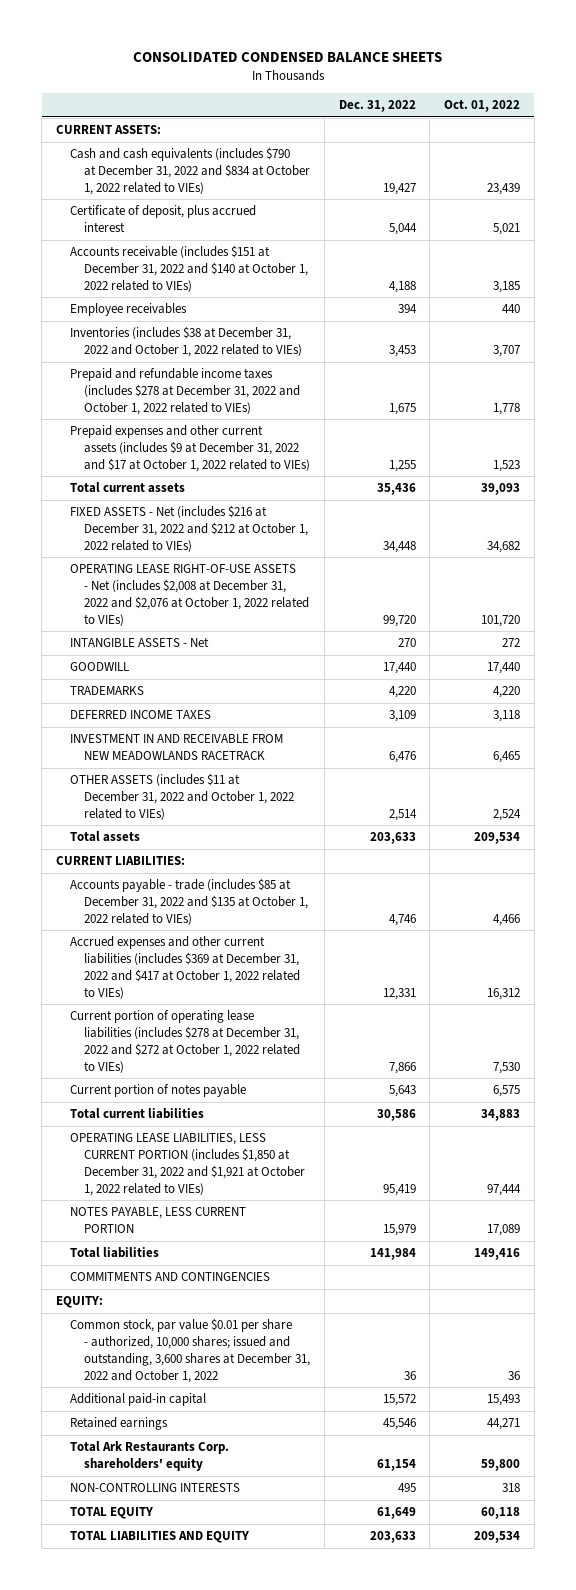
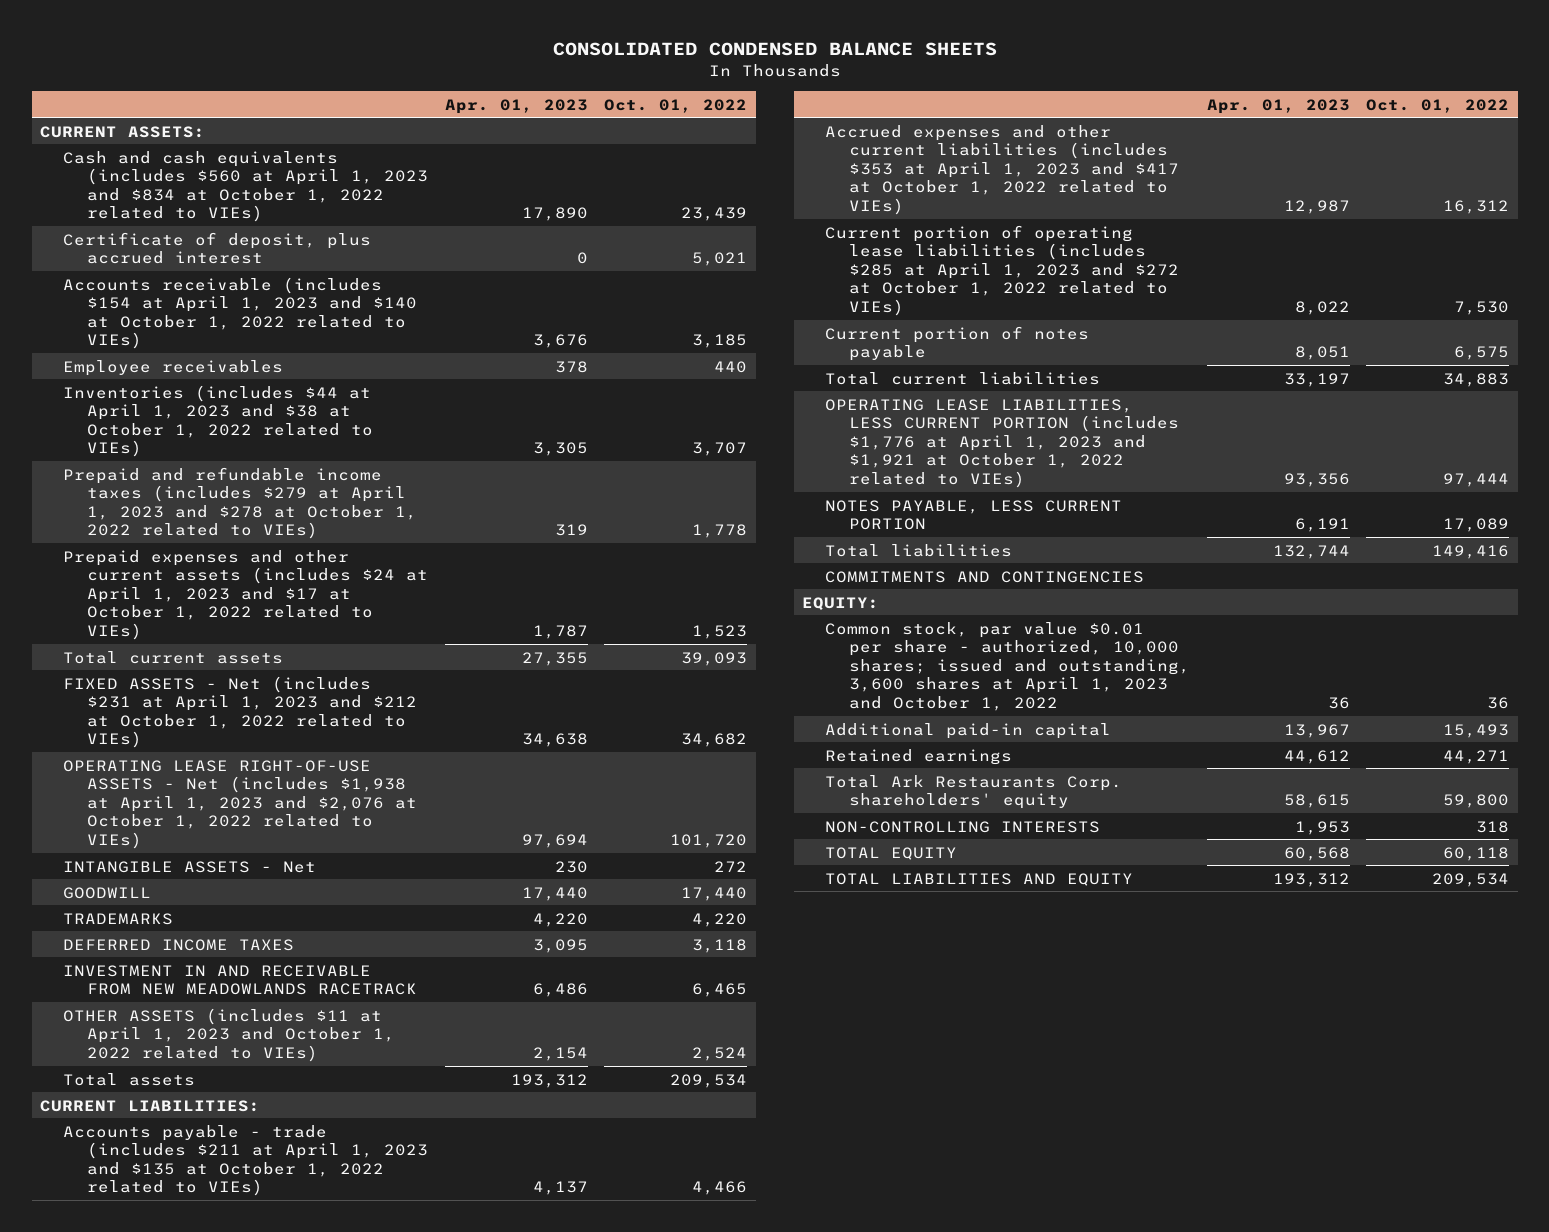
[338,100,416,113] Dec. 31, 2022 -> none
none -> [444,98,588,114] Apr. 01, 2023
[70,147,311,195] Cash and cash equivalents (includes $790 at December 31, 2022 and $834 at October 1, 2022 related to VIEs) -> [63,150,428,223] Cash and cash equivalents (includes $560 at April 1, 2023 and $834 at October 1, 2022 related to VIEs)
[70,245,309,292] Accounts receivable (includes $151 at December 31, 2022 and $140 at October 1, 2022 related to VIEs) -> [63,276,417,350] Accounts receivable (includes $154 at April 1, 2023 and $140 at October 1, 2022 related to VIEs)
[70,326,303,357] Inventories (includes $38 at December 31, 2022 and October 1, 2022 related to VIEs) -> [63,384,373,458] Inventories (includes $44 at April 1, 2023 and $38 at October 1, 2022 related to VIEs)
[70,368,301,415] Prepaid and refundable income taxes (includes $278 at December 31, 2022 and October 1, 2022 related to VIEs) -> [63,466,417,540] Prepaid and refundable income taxes (includes $279 at April 1, 2023 and $278 at October 1, 2022 related to VIEs)
[70,425,311,472] Prepaid expenses and other current assets (includes $9 at December 31, 2022 and $17 at October 1, 2022 related to VIEs) -> [63,549,428,640] Prepaid expenses and other current assets (includes $24 at April 1, 2023 and $17 at October 1, 2022 related to VIEs)
[70,505,309,552] FIXED ASSETS - Net (includes $216 at December 31, 2022 and $212 at October 1, 2022 related to VIEs) -> [63,675,417,749] FIXED ASSETS - Net (includes $231 at April 1, 2023 and $212 at October 1, 2022 related to VIEs)
[70,564,310,626] OPERATING LEASE RIGHT-OF-USE ASSETS - Net (includes $2,008 at December 31, 2022 and $2,076 at October 1, 2022 related to VIEs) -> [63,759,417,849] OPERATING LEASE RIGHT-OF-USE ASSETS - Net (includes $1,938 at April 1, 2023 and $2,076 at October 1, 2022 related to VIEs)
[70,773,295,820] OTHER ASSETS (includes $11 at December 31, 2022 and October 1, 2022 related to VIEs) -> [63,1007,395,1062] OTHER ASSETS (includes $11 at April 1, 2023 and October 1, 2022 related to VIEs)
[70,878,309,925] Accounts payable - trade (includes $85 at December 31, 2022 and $135 at October 1, 2022 related to VIEs) -> [63,1124,428,1197] Accounts payable - trade (includes $211 at April 1, 2023 and $135 at October 1, 2022 related to VIEs)
[70,936,301,999] Accrued expenses and other current liabilities (includes $369 at December 31, 2022 and $417 at October 1, 2022 related to VIEs) -> [825,124,1179,215] Accrued expenses and other current liabilities (includes $353 at April 1, 2023 and $417 at October 1, 2022 related to VIEs)
[70,1010,301,1073] Current portion of operating lease liabilities (includes $278 at December 31, 2022 and $272 at October 1, 2022 related to VIEs) -> [825,224,1179,316] Current portion of operating lease liabilities (includes $285 at April 1, 2023 and $272 at October 1, 2022 related to VIEs)
[70,1133,306,1196] OPERATING LEASE LIABILITIES, LESS CURRENT PORTION (includes $1,850 at December 31, 2022 and $1,921 at October 1, 2022 related to VIEs) -> [825,398,1179,488] OPERATING LEASE LIABILITIES, LESS CURRENT PORTION (includes $1,776 at April 1, 2023 and $1,921 at October 1, 2022 related to VIEs)
[70,1318,311,1383] Common stock, par value $0.01 per share - authorized, 10,000 shares; issued and outstanding, 3,600 shares at December 31, 2022 and October 1, 2022 -> [825,621,1190,711] Common stock, par value $0.01 per share - authorized, 10,000 shares; issued and outstanding, 3,600 shares at April 1, 2023 and October 1, 2022

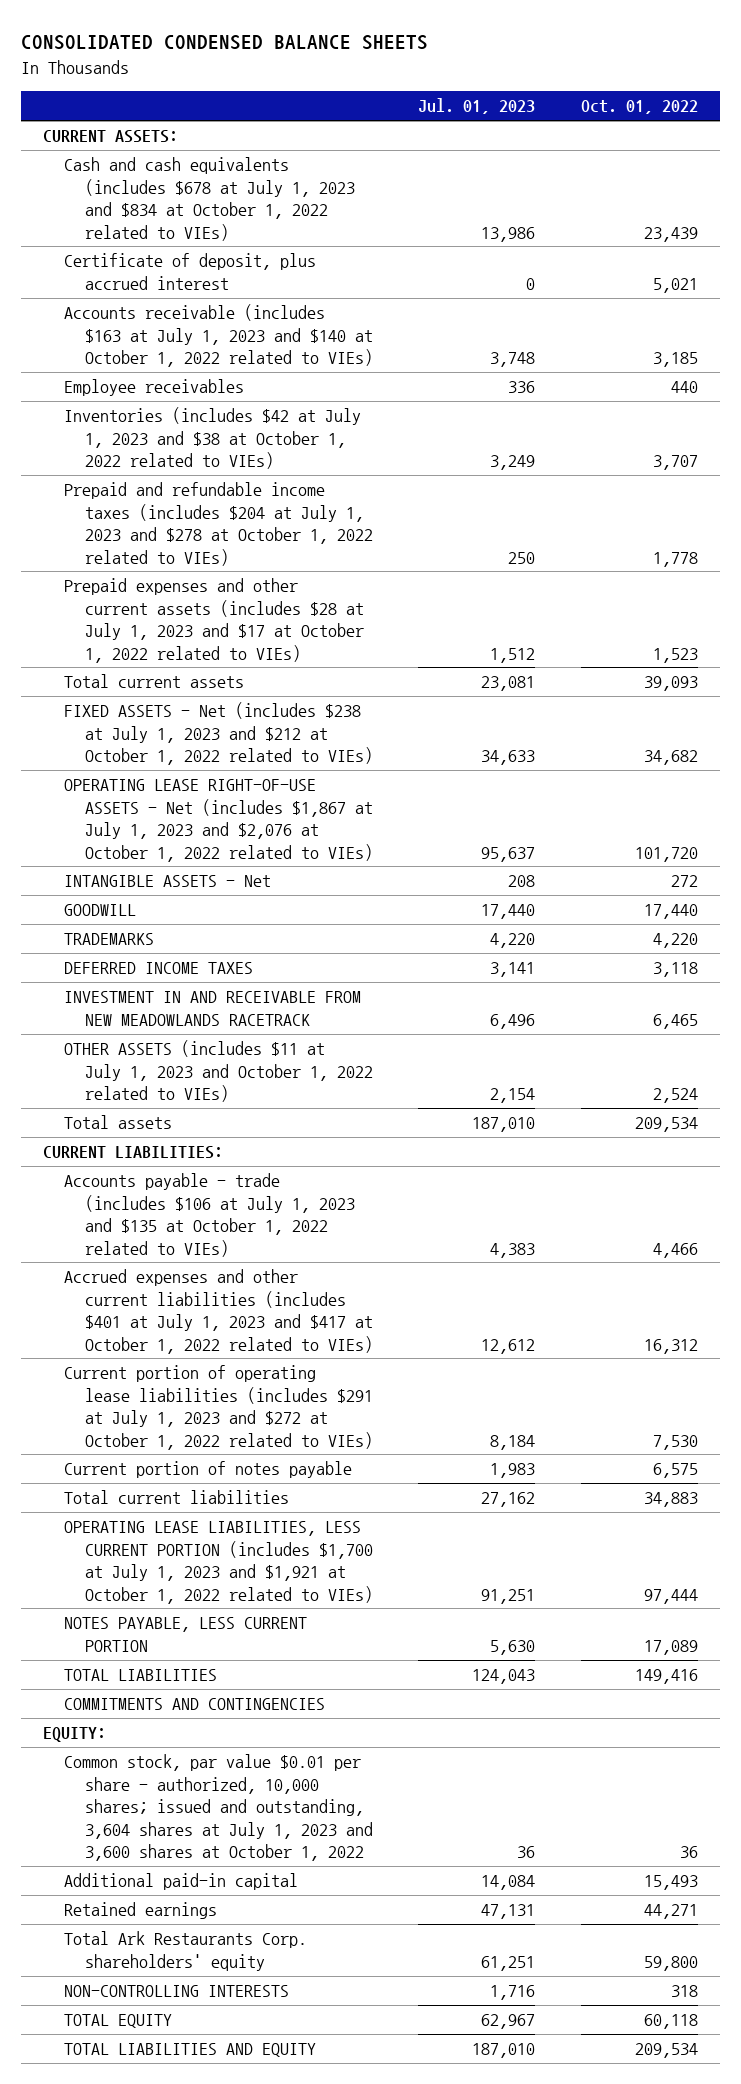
[444,98,588,114] Apr. 01, 2023 -> none
none -> [418,98,536,115] Jul. 01, 2023
[63,150,428,223] Cash and cash equivalents (includes $560 at April 1, 2023 and $834 at October 1, 2022 related to VIEs) -> [64,157,356,241] Cash and cash equivalents (includes $678 at July 1, 2023 and $834 at October 1, 2022 related to VIEs)
[63,276,417,350] Accounts receivable (includes $154 at April 1, 2023 and $140 at October 1, 2022 related to VIEs) -> [64,304,374,368] Accounts receivable (includes $163 at July 1, 2023 and $140 at October 1, 2022 related to VIEs)
[63,384,373,458] Inventories (includes $44 at April 1, 2023 and $38 at October 1, 2022 related to VIEs) -> [64,407,362,470] Inventories (includes $42 at July 1, 2023 and $38 at October 1, 2022 related to VIEs)
[63,466,417,540] Prepaid and refundable income taxes (includes $279 at April 1, 2023 and $278 at October 1, 2022 related to VIEs) -> [64,482,374,566] Prepaid and refundable income taxes (includes $204 at July 1, 2023 and $278 at October 1, 2022 related to VIEs)
[63,549,428,640] Prepaid expenses and other current assets (includes $24 at April 1, 2023 and $17 at October 1, 2022 related to VIEs) -> [64,578,365,663] Prepaid expenses and other current assets (includes $28 at July 1, 2023 and $17 at October 1, 2022 related to VIEs)
[63,675,417,749] FIXED ASSETS - Net (includes $231 at April 1, 2023 and $212 at October 1, 2022 related to VIEs) -> [64,702,374,766] FIXED ASSETS - Net (includes $238 at July 1, 2023 and $212 at October 1, 2022 related to VIEs)
[63,759,417,849] OPERATING LEASE RIGHT-OF-USE ASSETS - Net (includes $1,938 at April 1, 2023 and $2,076 at October 1, 2022 related to VIEs) -> [64,779,374,862] OPERATING LEASE RIGHT-OF-USE ASSETS - Net (includes $1,867 at July 1, 2023 and $2,076 at October 1, 2022 related to VIEs)
[63,1007,395,1062] OTHER ASSETS (includes $11 at April 1, 2023 and October 1, 2022 related to VIEs) -> [64,1040,374,1103] OTHER ASSETS (includes $11 at July 1, 2023 and October 1, 2022 related to VIEs)
[63,1124,428,1197] Accounts payable - trade (includes $211 at April 1, 2023 and $135 at October 1, 2022 related to VIEs) -> [64,1173,356,1257] Accounts payable - trade (includes $106 at July 1, 2023 and $135 at October 1, 2022 related to VIEs)
[825,124,1179,215] Accrued expenses and other current liabilities (includes $353 at April 1, 2023 and $417 at October 1, 2022 related to VIEs) -> [64,1269,374,1354] Accrued expenses and other current liabilities (includes $401 at July 1, 2023 and $417 at October 1, 2022 related to VIEs)
[825,224,1179,316] Current portion of operating lease liabilities (includes $285 at April 1, 2023 and $272 at October 1, 2022 related to VIEs) -> [64,1365,374,1450] Current portion of operating lease liabilities (includes $291 at July 1, 2023 and $272 at October 1, 2022 related to VIEs)
[825,398,1179,488] OPERATING LEASE LIABILITIES, LESS CURRENT PORTION (includes $1,776 at April 1, 2023 and $1,921 at October 1, 2022 related to VIEs) -> [64,1521,374,1604] OPERATING LEASE LIABILITIES, LESS CURRENT PORTION (includes $1,700 at July 1, 2023 and $1,921 at October 1, 2022 related to VIEs)
[825,543,1013,557] Total liabilities -> [64,1669,218,1682] TOTAL LIABILITIES
[825,621,1190,711] Common stock, par value $0.01 per share - authorized, 10,000 shares; issued and outstanding, 3,600 shares at April 1, 2023 and October 1, 2022 -> [64,1754,374,1861] Common stock, par value $0.01 per share - authorized, 10,000 shares; issued and outstanding, 3,604 shares at July 1, 2023 and 3,600 shares at October 1, 2022

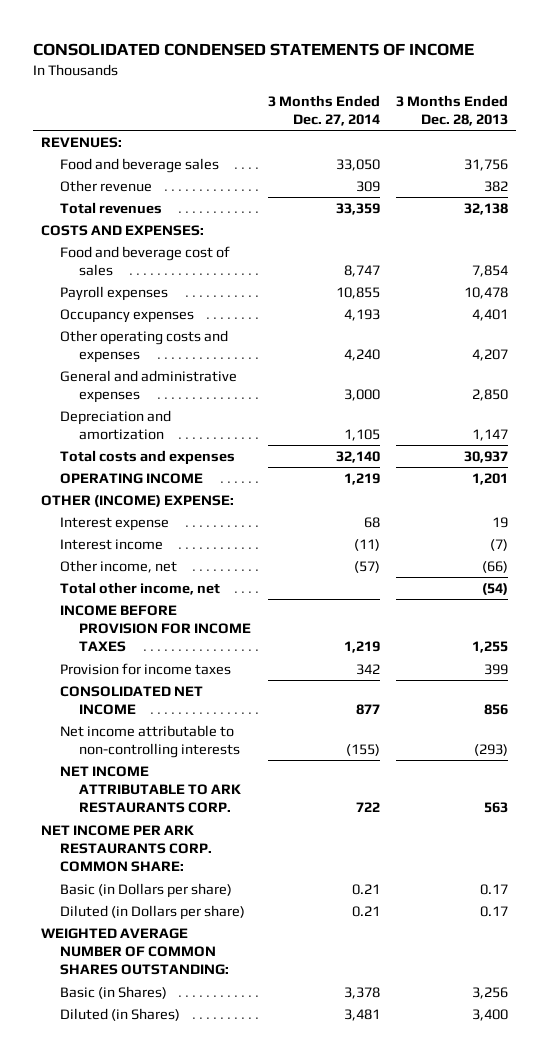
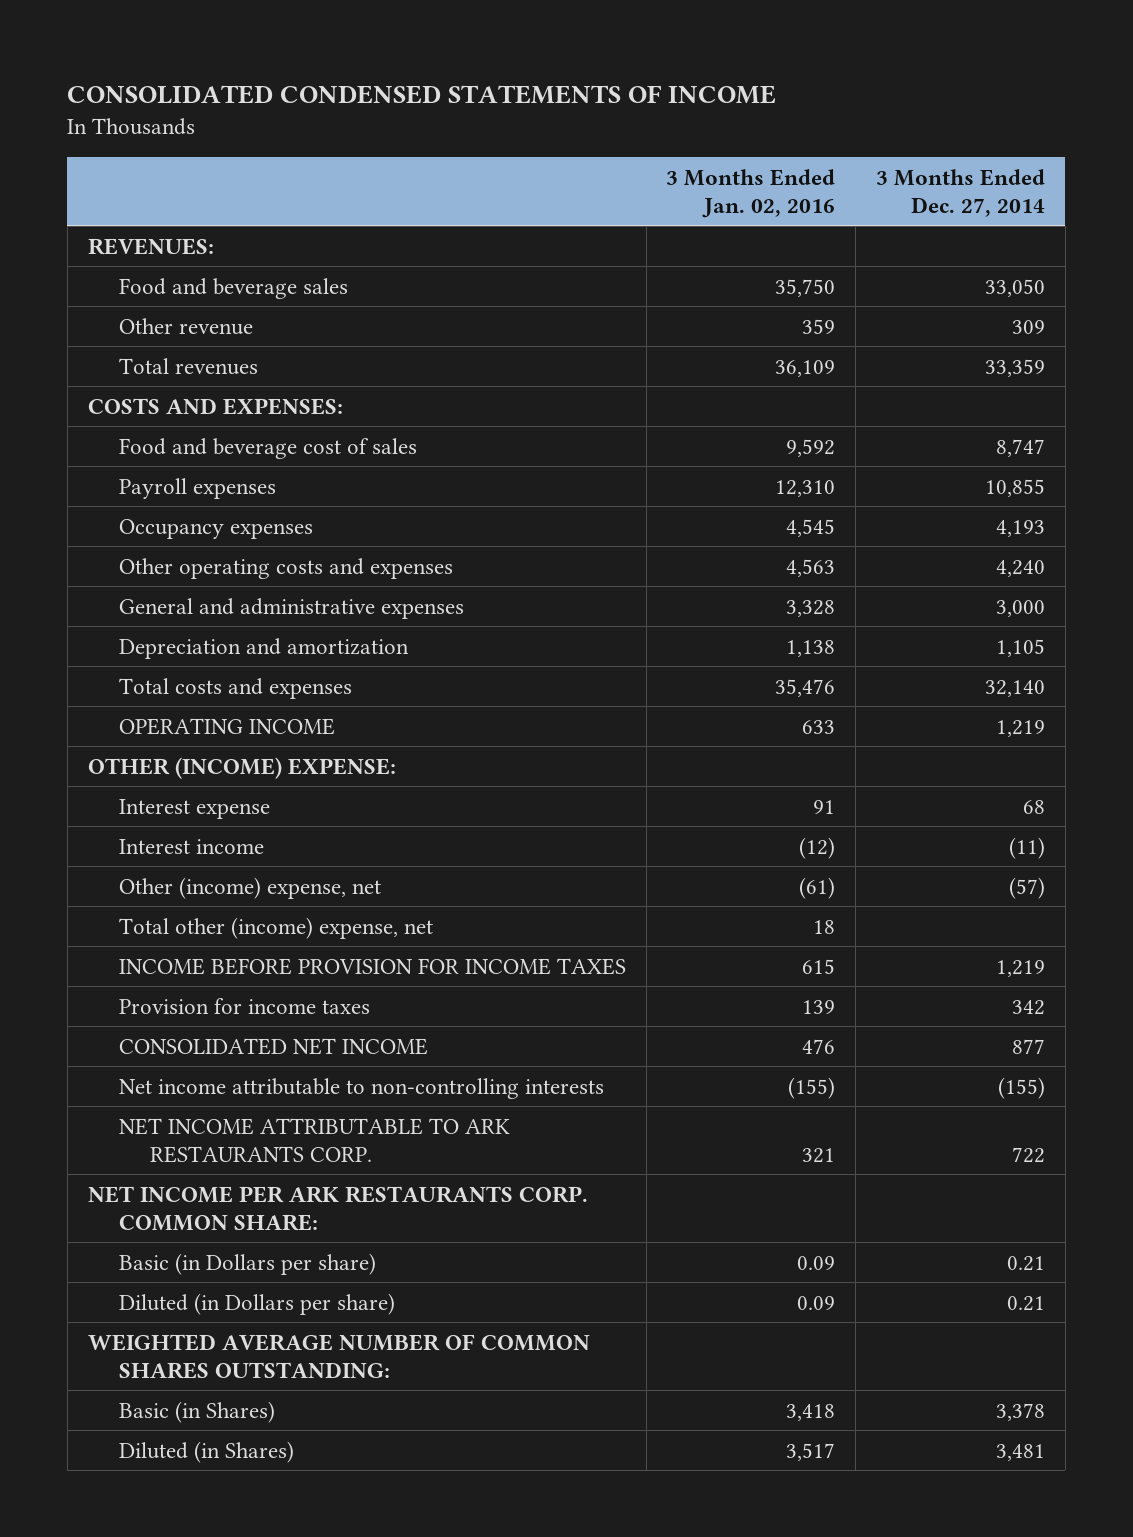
[396,94,509,127] 3 Months Ended Dec. 28, 2013 -> none
none -> [666,168,836,218] 3 Months Ended Jan. 02, 2016
[59,559,177,573] Other income, net -> [118,876,381,899] Other (income) expense, net
[59,581,220,595] Total other income, net -> [118,916,433,939] Total other (income) expense, net

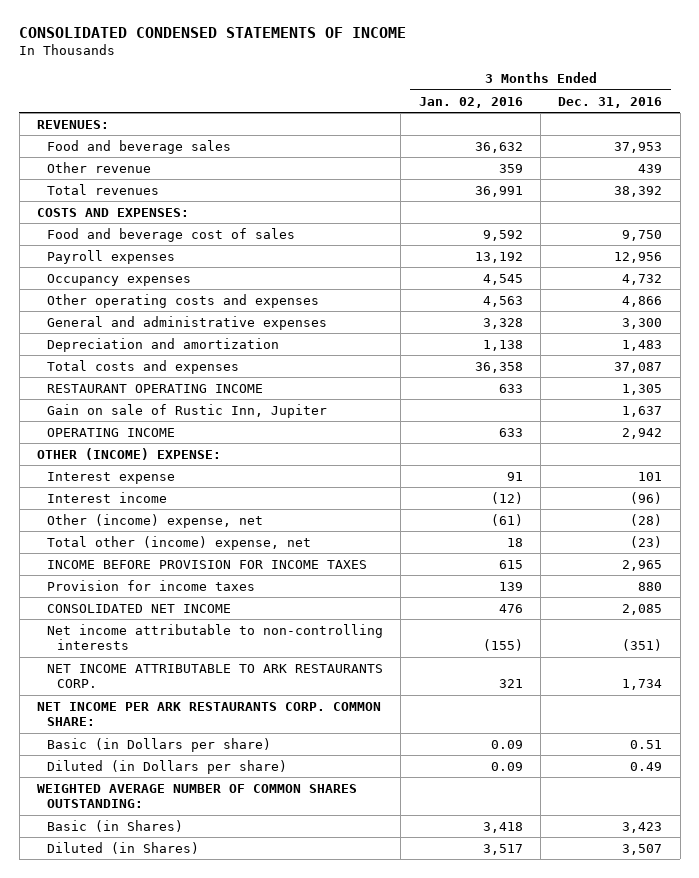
[876,168,1046,217] 3 Months Ended Dec. 27, 2014 -> none
none -> [558,96,663,108] Dec. 31, 2016
[775,278,836,297] 35,750 -> [474,141,523,153] 36,632
[775,359,836,377] 36,109 -> [474,185,523,197] 36,991
[775,479,836,497] 12,310 -> [474,251,523,263] 13,192
[775,678,836,697] 35,476 -> [474,361,523,373] 36,358
none -> [47,383,264,393] RESTAURANT OPERATING INCOME
none -> [47,403,328,418] Gain on sale of Rustic Inn, Jupiter

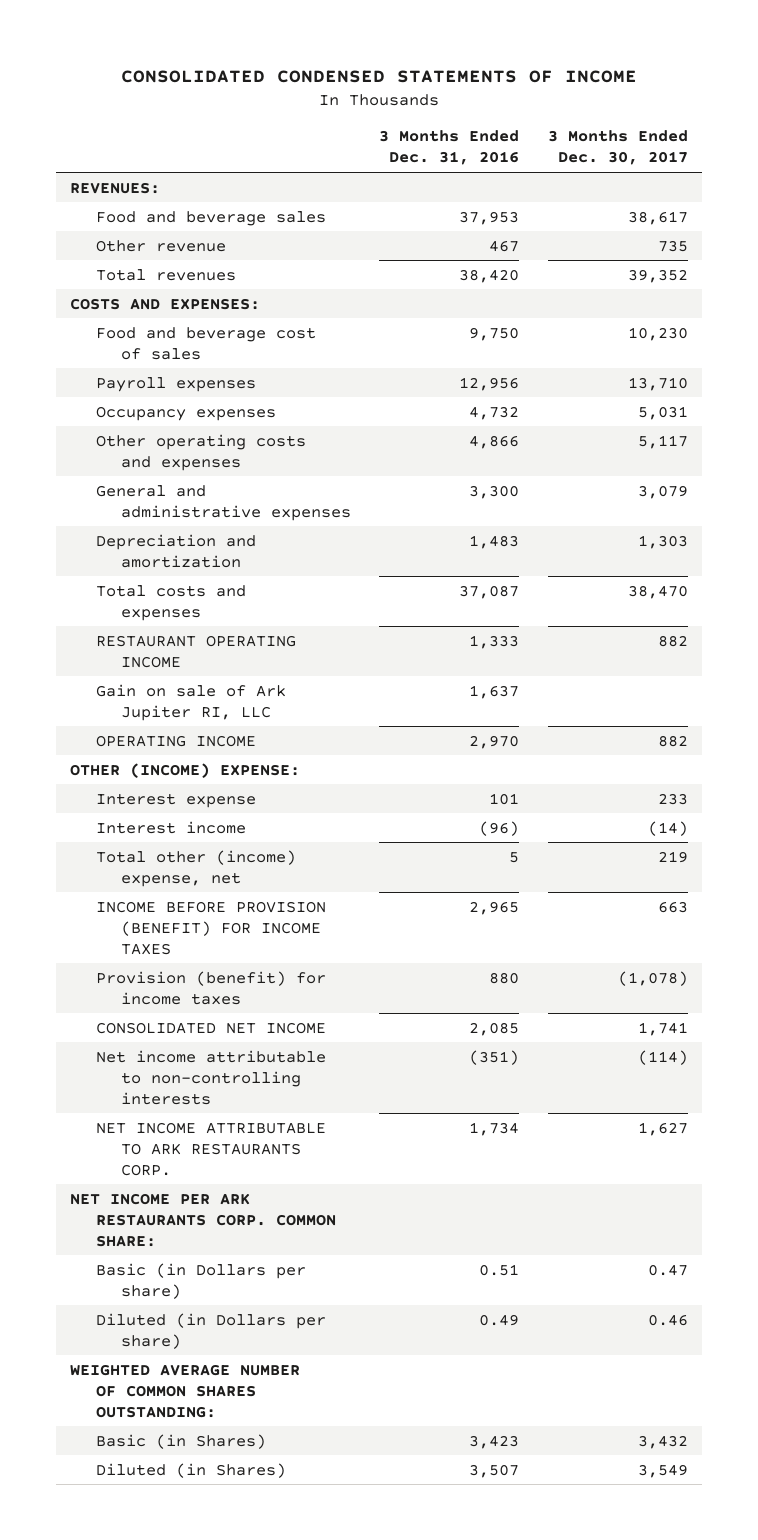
[418,96,523,108] Jan. 02, 2016 -> none
none -> [547,130,688,166] 3 Months Ended Dec. 30, 2017
[638,163,663,173] 439 -> [489,239,520,252] 467
[614,185,663,197] 38,392 -> [459,268,520,283] 38,420
[622,383,663,395] 1,305 -> [469,634,520,649] 1,333
[47,403,328,418] Gain on sale of Rustic Inn, Jupiter -> [95,683,286,721] Gain on sale of Ark Jupiter RI, LLC
[622,427,663,439] 2,942 -> [469,734,520,749] 2,970
[47,513,264,528] Other (income) expense, net -> none
[630,535,663,548] (23) -> [509,851,520,863] 5
[47,559,368,569] INCOME BEFORE PROVISION FOR INCOME TAXES -> [95,900,326,955] INCOME BEFORE PROVISION (BENEFIT) FOR INCOME TAXES
[47,579,256,591] Provision for income taxes -> [95,970,326,1005] Provision (benefit) for income taxes

